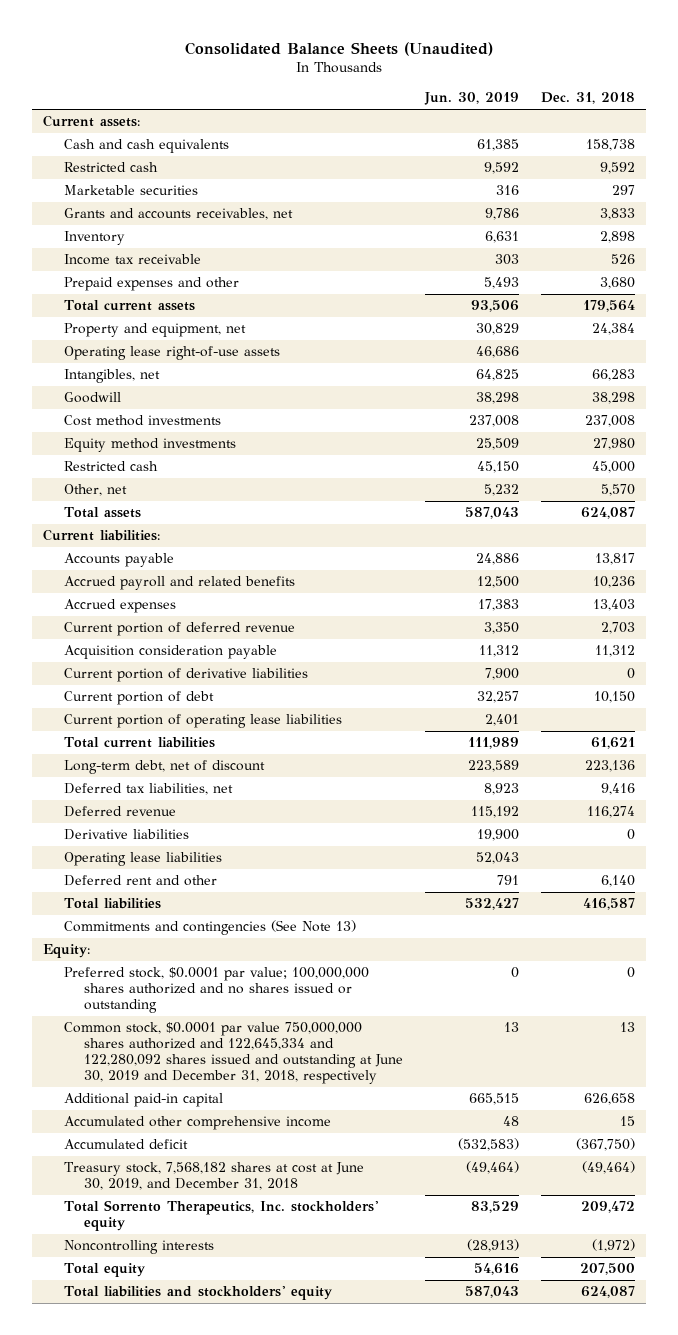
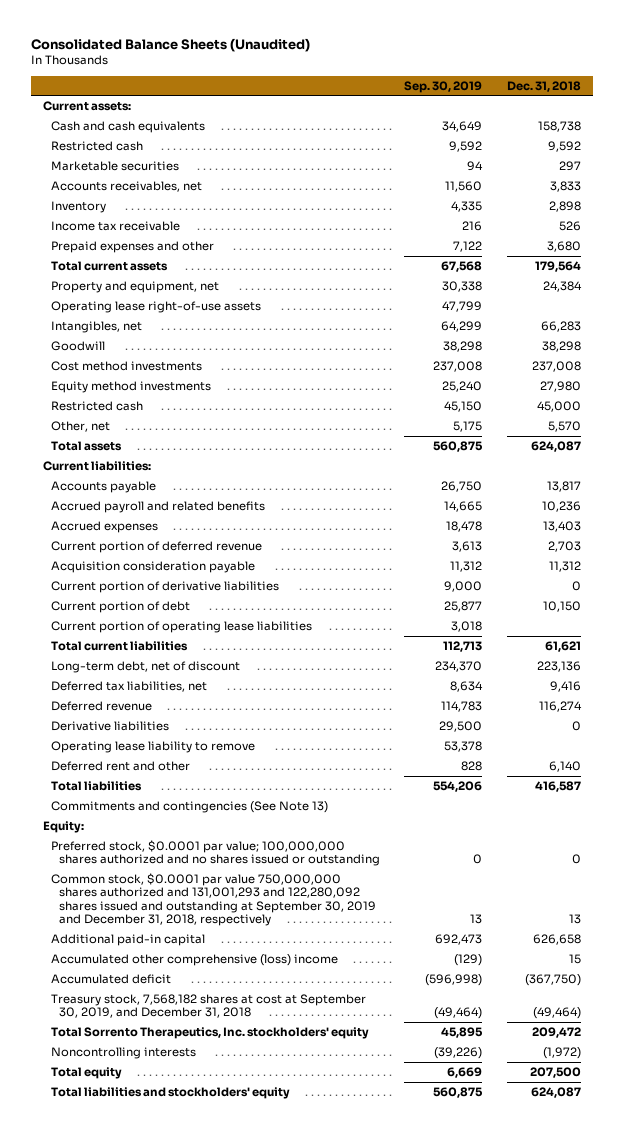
[423,92,519,106] Jun. 30, 2019 -> none
none -> [404,80,483,93] Sep. 30, 2019
[63,208,293,221] Grants and accounts receivables, net -> [51,180,203,192] Accounts receivables, net
[63,852,222,867] Operating lease liabilities -> [51,740,256,753] Operating lease liability to remove
[63,1022,404,1085] Common stock, $0.0001 par value 750,000,000 shares authorized and 122,645,334 and 122,280,092 shares issued and outstanding at June 30, 2019 and December 31, 2018, respectively -> [51,872,377,927] Common stock, $0.0001 par value 750,000,000 shares authorized and 131,001,293 and 122,280,092 shares issued and outstanding at September 30, 2019 and December 31, 2018, respectively
[63,1116,331,1131] Accumulated other comprehensive income -> [51,953,339,966] Accumulated other comprehensive (loss) income
[63,1162,364,1191] Treasury stock, 7,568,182 shares at cost at June 30, 2019, and December 31, 2018 -> [51,993,367,1019] Treasury stock, 7,568,182 shares at cost at September 30, 2019, and December 31, 2018

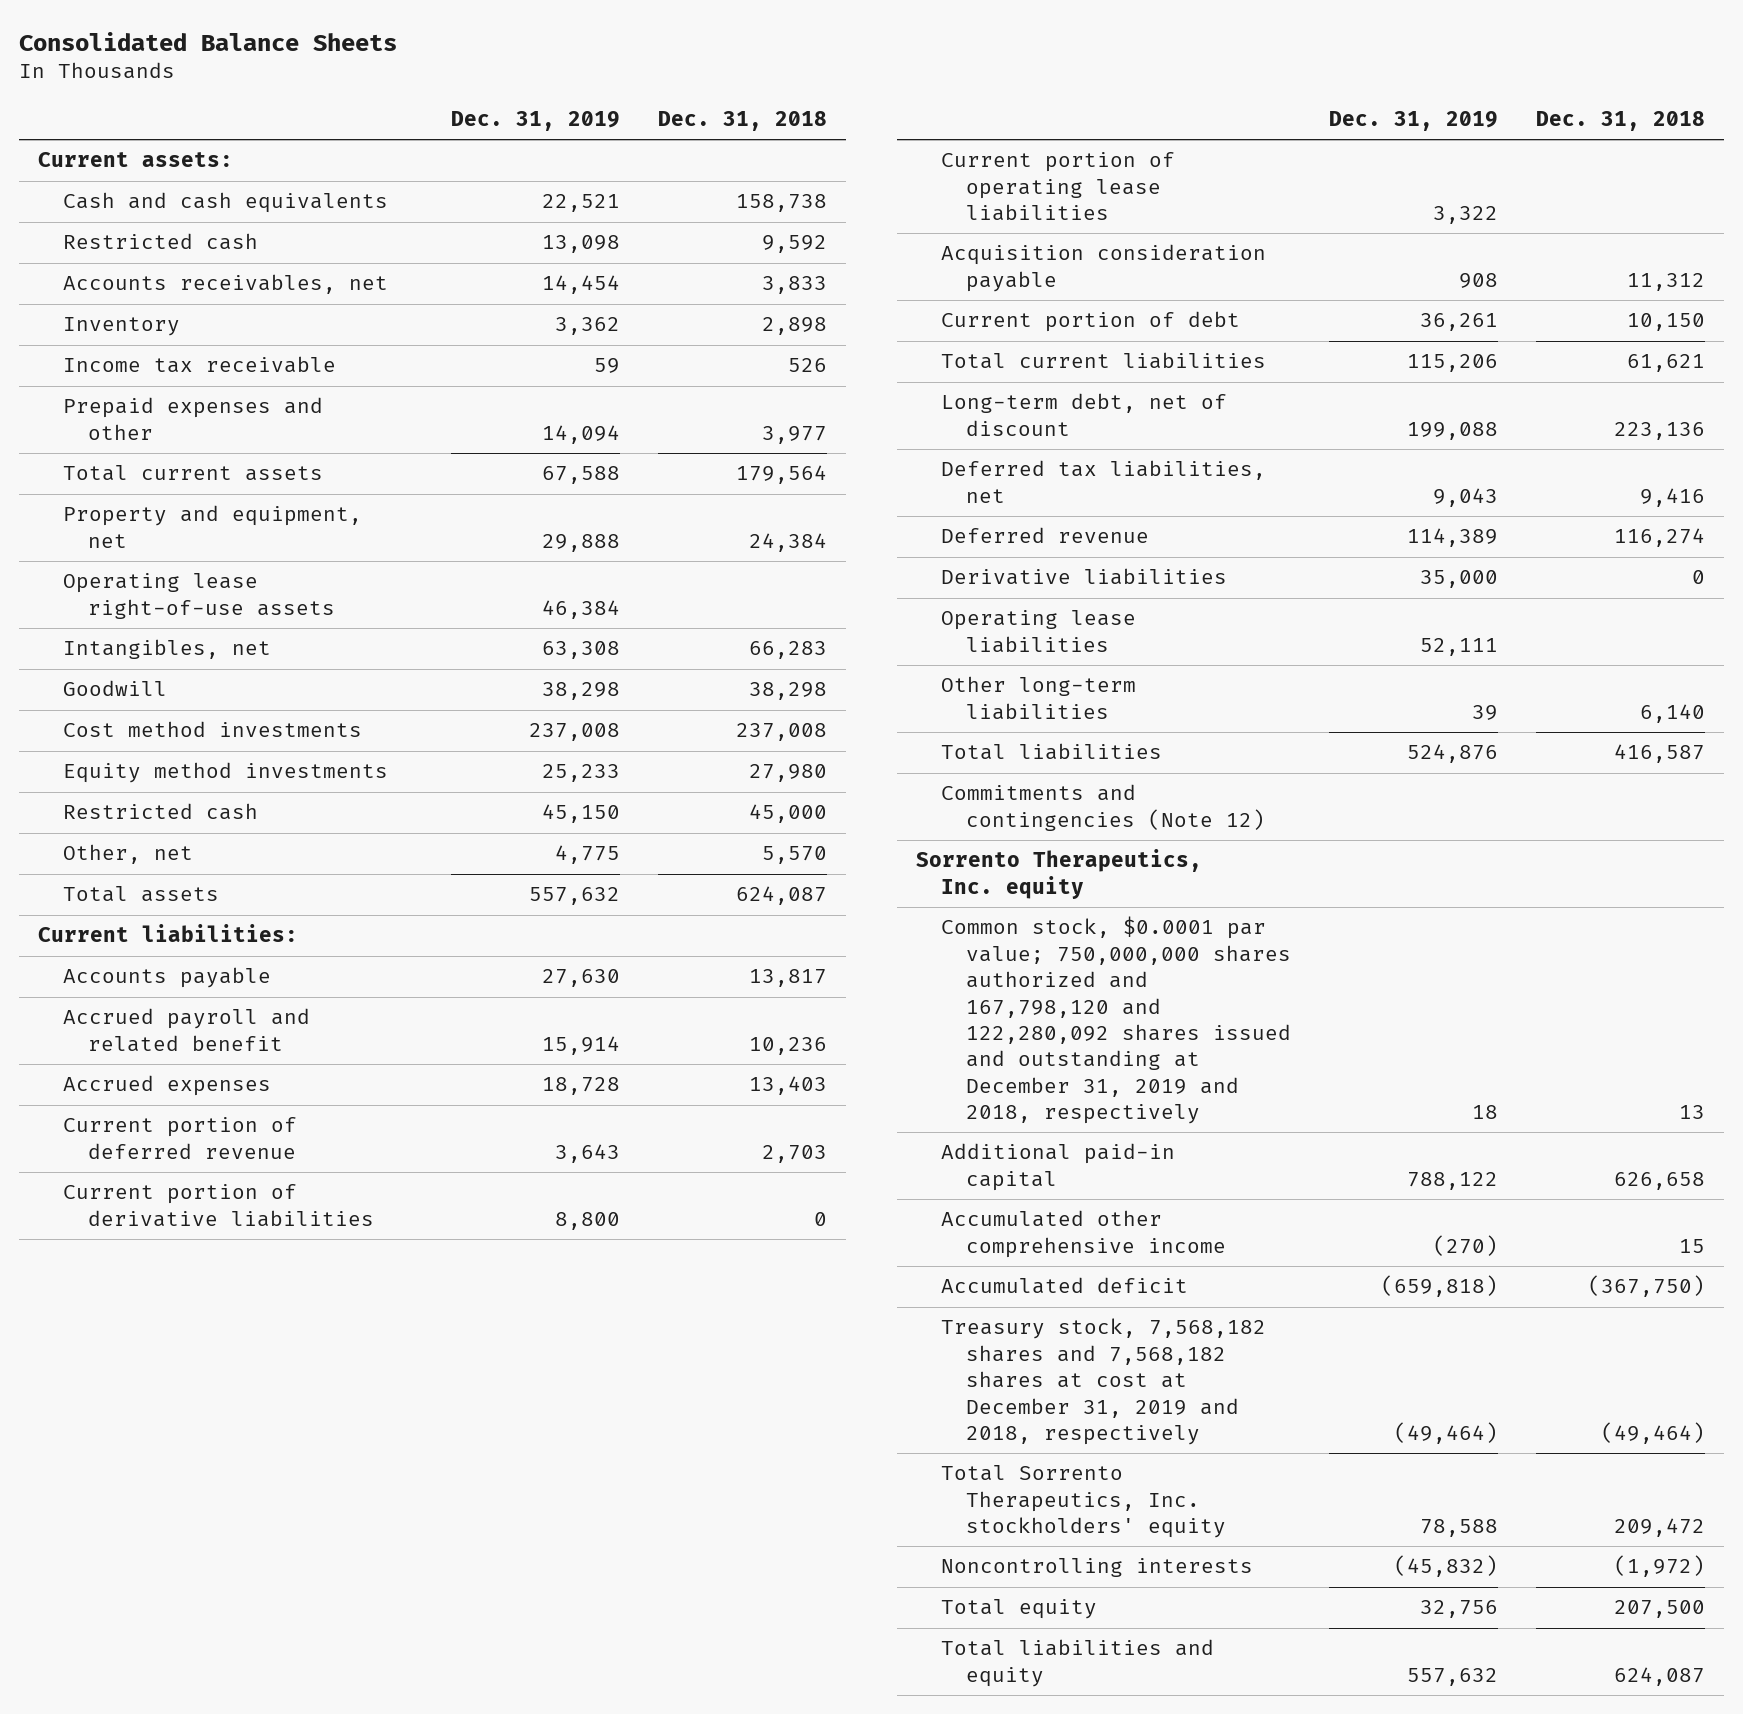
[31,37,311,52] Consolidated Balance Sheets (Unaudited) -> [18,31,397,51] Consolidated Balance Sheets
[404,80,483,93] Sep. 30, 2019 -> none
none -> [450,111,620,132] Dec. 31, 2019
[51,160,180,171] Marketable securities -> none
[546,240,581,252] 3,680 -> [761,425,827,444] 3,977
[51,500,266,513] Accrued payroll and related benefits -> [62,1008,310,1052] Accrued payroll and related benefit
[51,560,256,573] Acquisition consideration payable -> [941,244,1267,292] Acquisition consideration payable
[51,600,191,613] Current portion of debt -> [941,311,1241,333] Current portion of debt
[51,740,256,753] Operating lease liability to remove -> [941,610,1137,653] Operating lease liabilities
[51,760,191,771] Deferred rent and other -> [941,676,1137,720] Other long-term liabilities
[51,839,381,867] Preferred stock, $0.0001 par value; 100,000,000 shares authorized and no shares issued or outstanding -> none
[51,800,329,813] Commitments and contingencies (See Note 13) -> [941,784,1265,831] Commitments and contingencies (Note 12)
[43,820,85,833] Equity: -> [916,849,1203,899] Sorrento Therapeutics, Inc. equity
[51,872,377,927] Common stock, $0.0001 par value 750,000,000 shares authorized and 131,001,293 and 122,280,092 shares issued and outstanding at September 30, 2019 and December 31, 2018, respectively -> [941,916,1291,1124] Common stock, $0.0001 par value; 750,000,000 shares authorized and 167,798,120 and 122,280,092 shares issued and outstanding at December 31, 2019 and 2018, respectively
[51,953,339,966] Accumulated other comprehensive (loss) income -> [941,1210,1226,1258] Accumulated other comprehensive income
[51,993,367,1019] Treasury stock, 7,568,182 shares at cost at September 30, 2019, and December 31, 2018 -> [941,1318,1267,1445] Treasury stock, 7,568,182 shares and 7,568,182 shares at cost at December 31, 2019 and 2018, respectively
[51,1086,291,1099] Total liabilities and stockholders' equity -> [941,1639,1215,1687] Total liabilities and equity

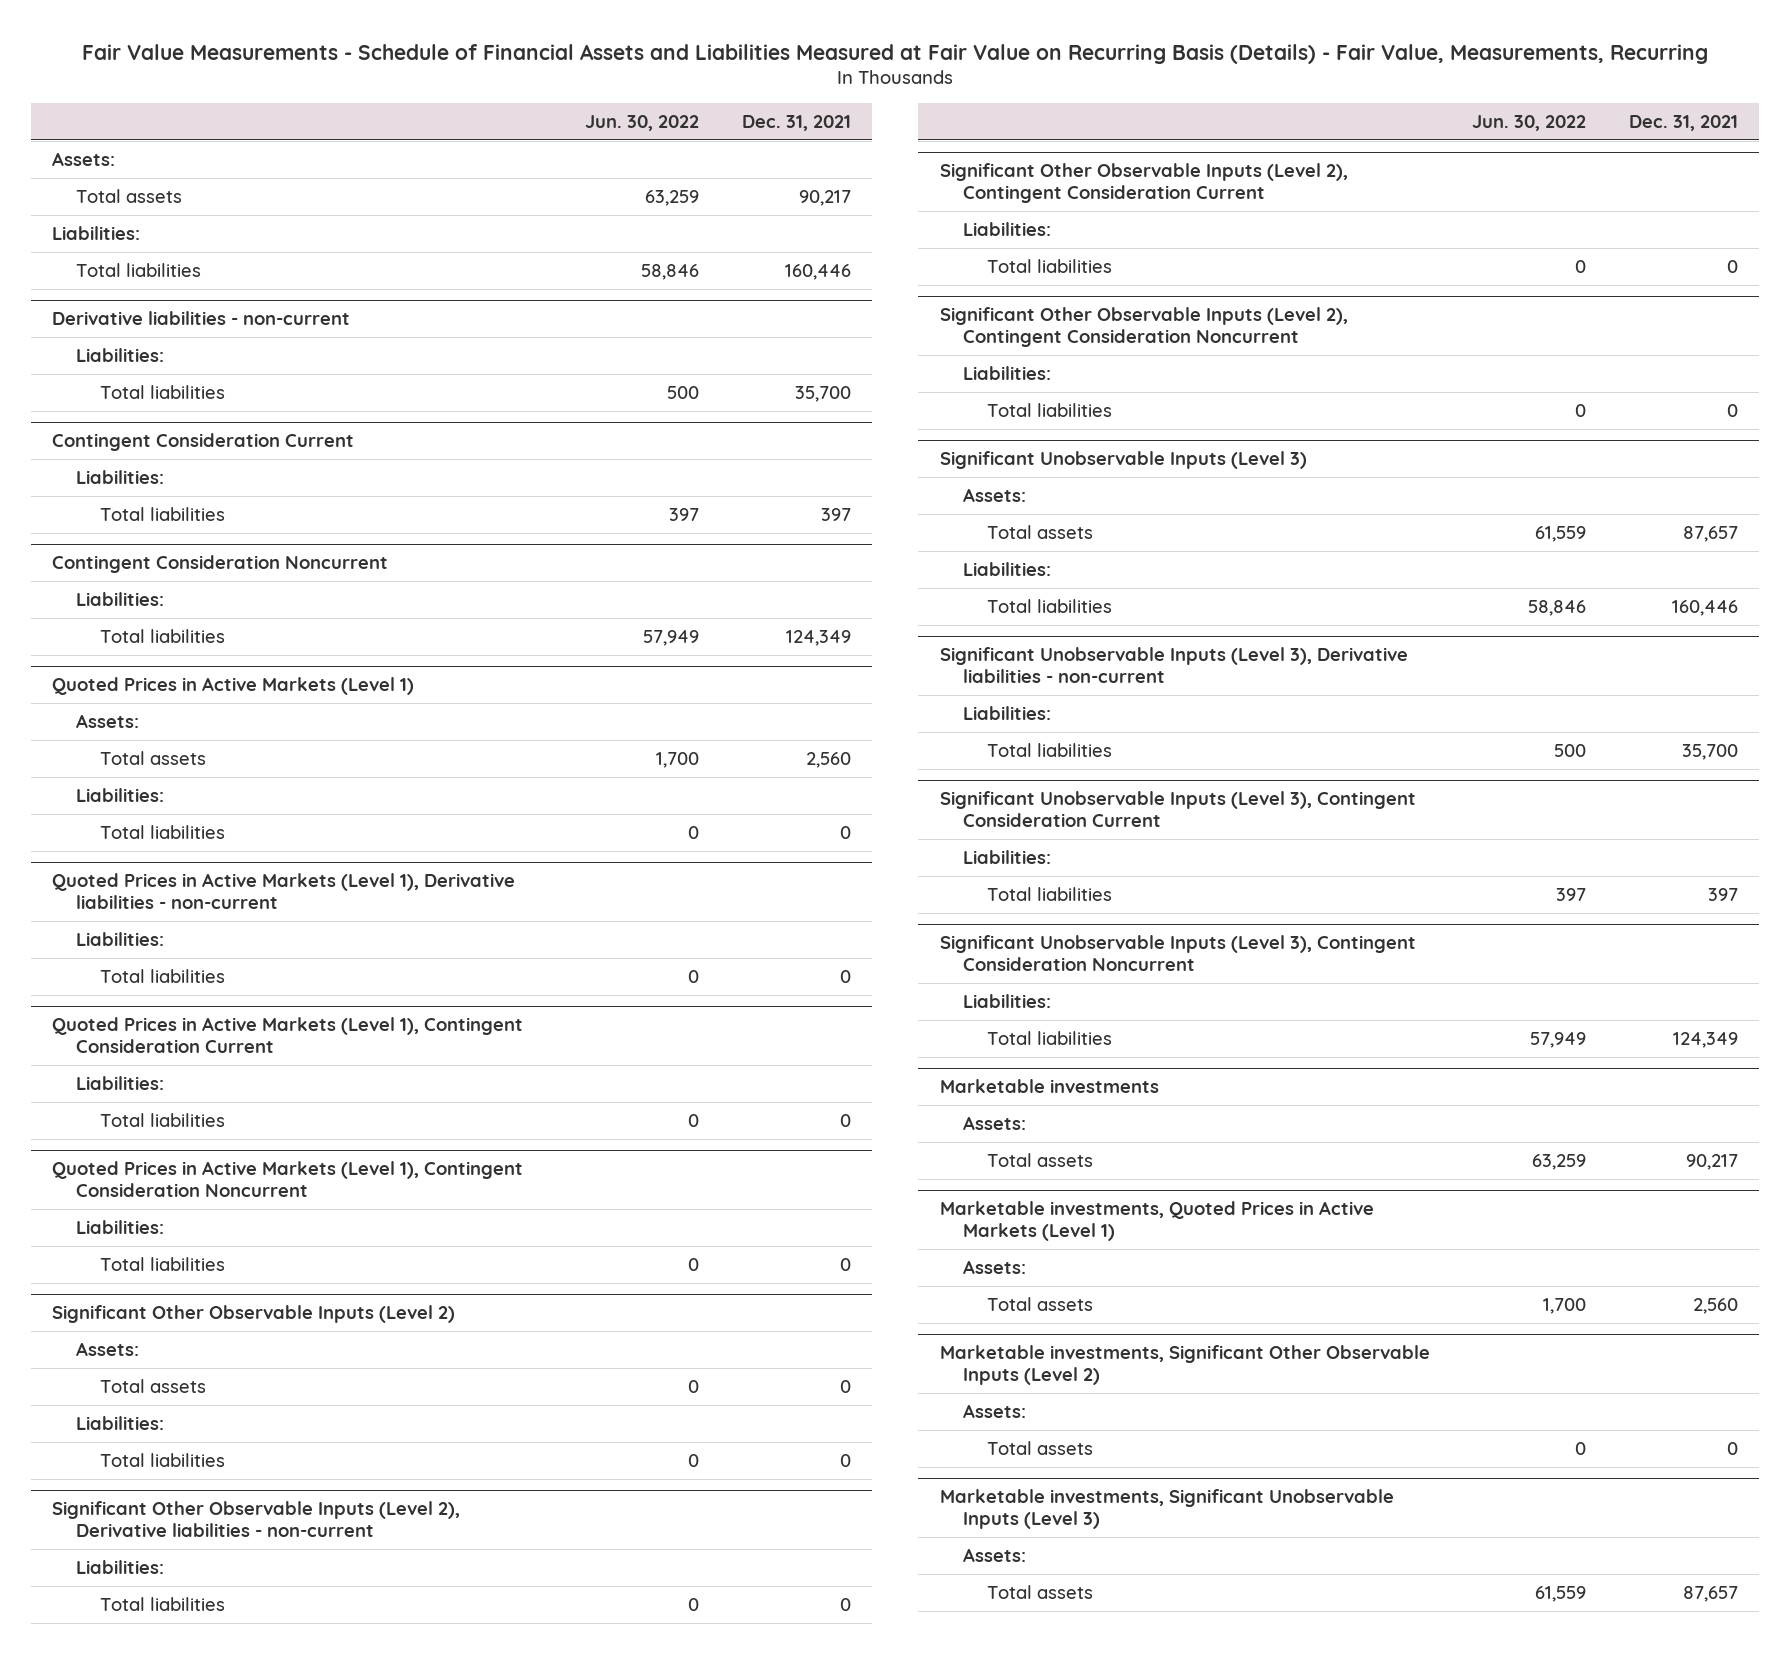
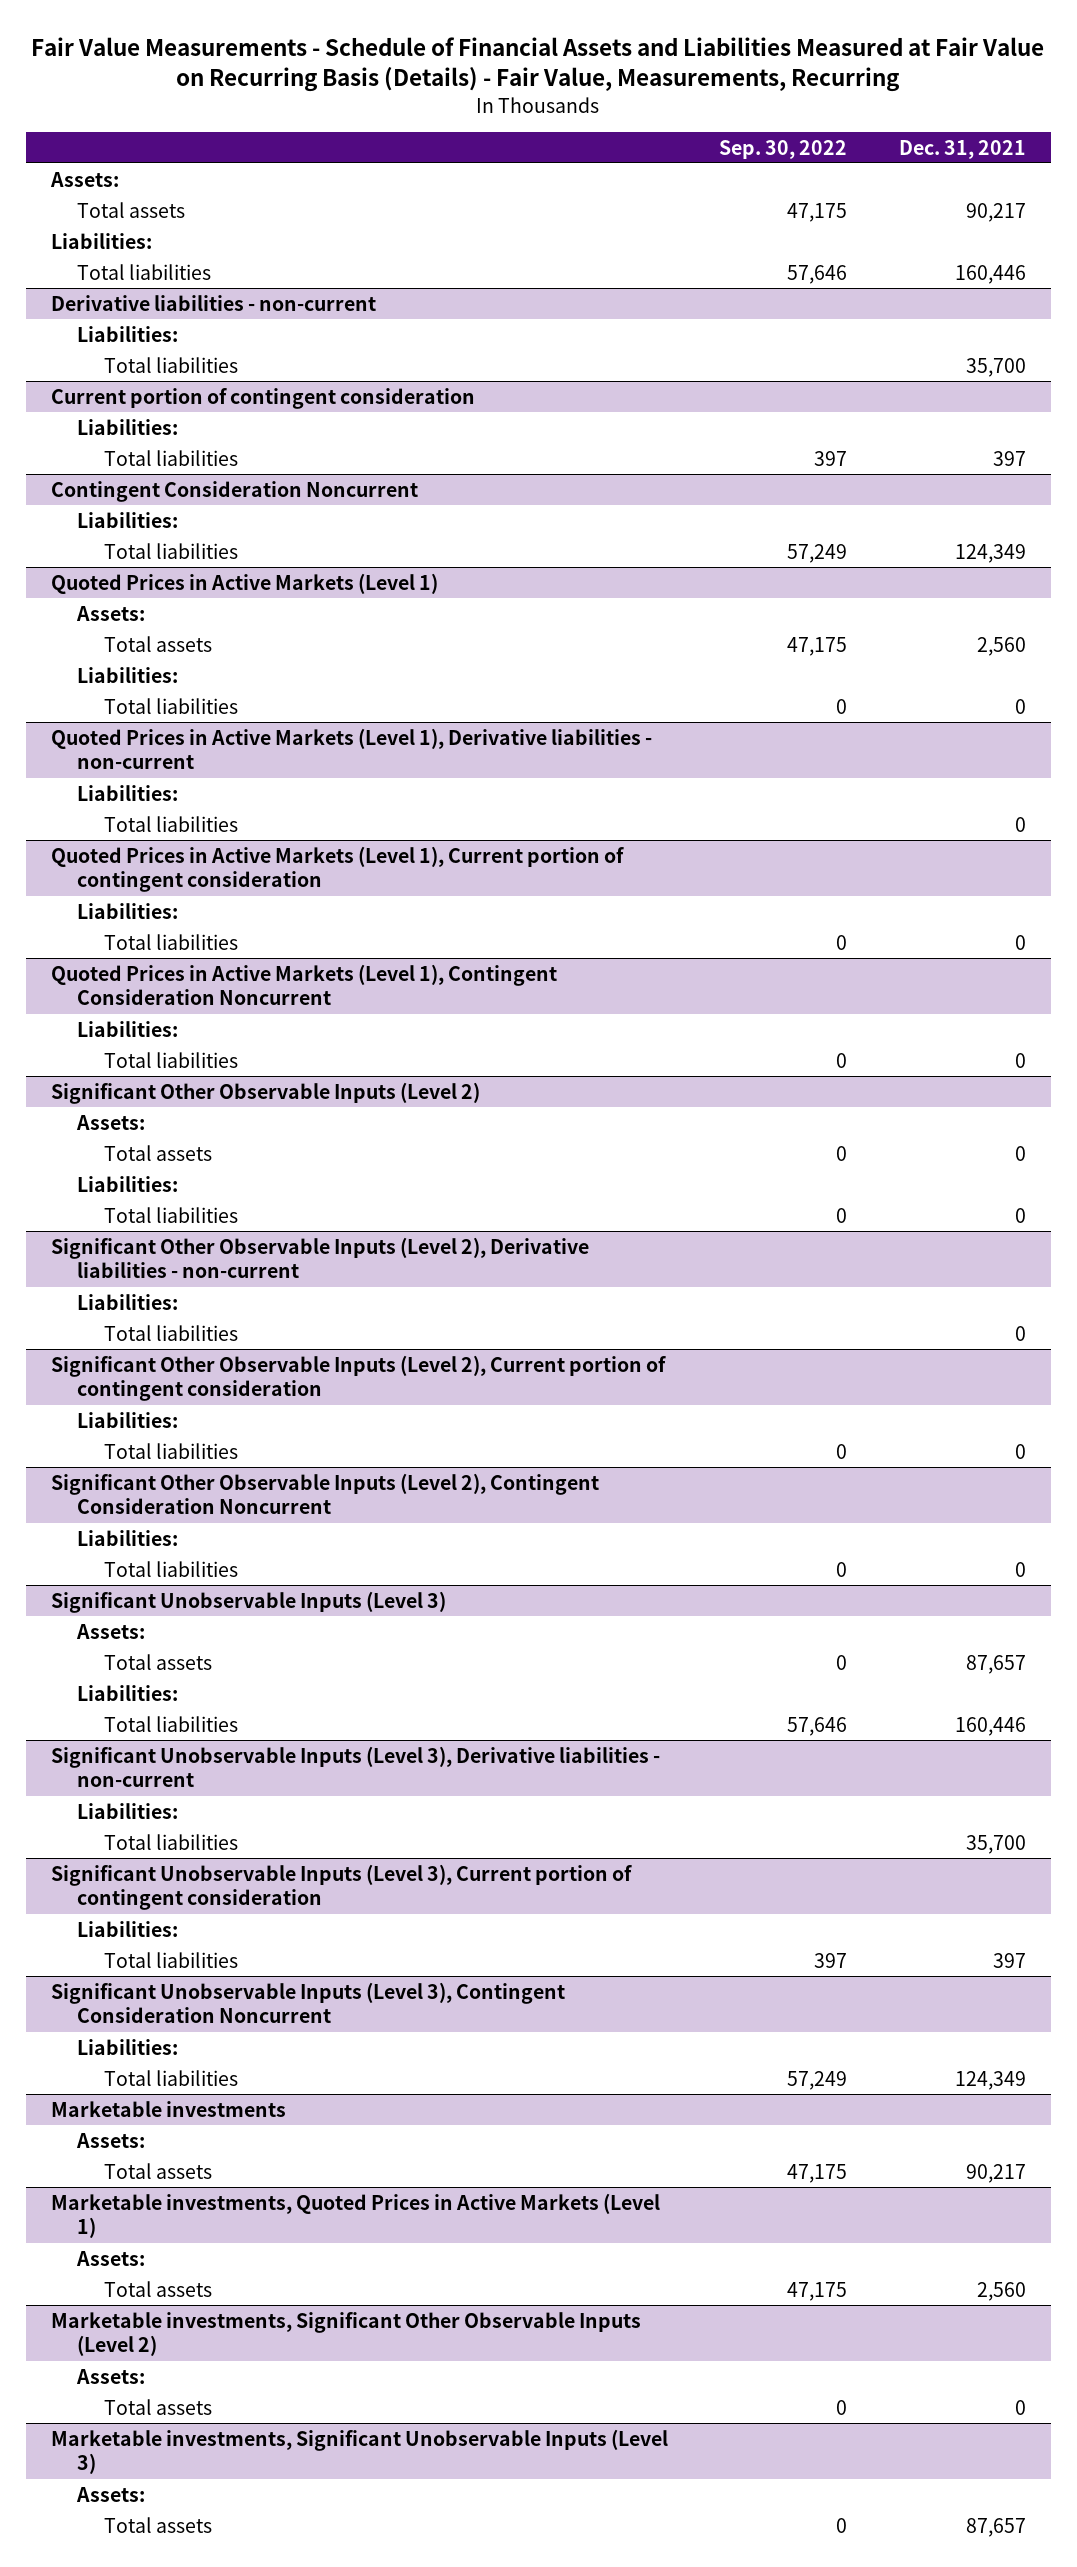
[585,114,700,131] Jun. 30, 2022 -> none
none -> [719,139,848,159] Sep. 30, 2022
[52,433,355,452] Contingent Consideration Current -> [51,387,476,409] Current portion of contingent consideration
[52,1017,524,1054] Quoted Prices in Active Markets (Level 1), Contingent Consideration Current -> [51,845,625,893] Quoted Prices in Active Markets (Level 1), Current portion of contingent consideration
[939,163,1348,204] Significant Other Observable Inputs (Level 2), Contingent Consideration Current -> [51,1354,667,1402] Significant Other Observable Inputs (Level 2), Current portion of contingent consideration
[939,791,1416,828] Significant Unobservable Inputs (Level 3), Contingent Consideration Current -> [51,1863,633,1911] Significant Unobservable Inputs (Level 3), Current portion of contingent consideration

